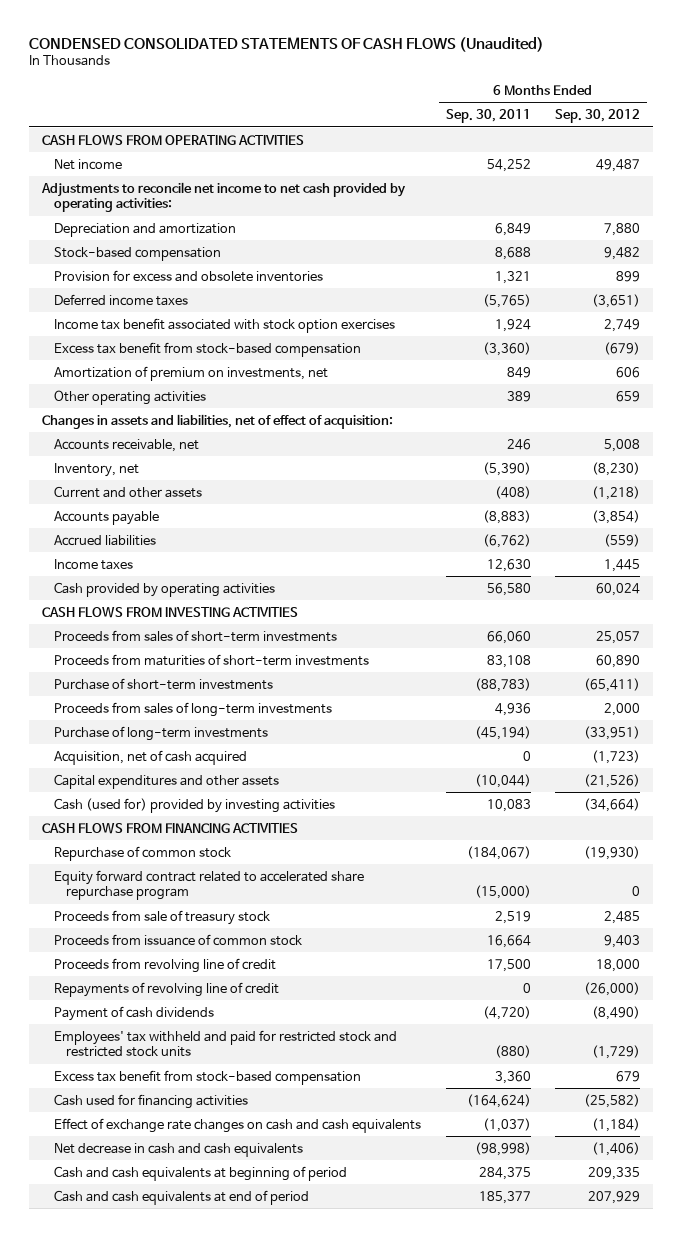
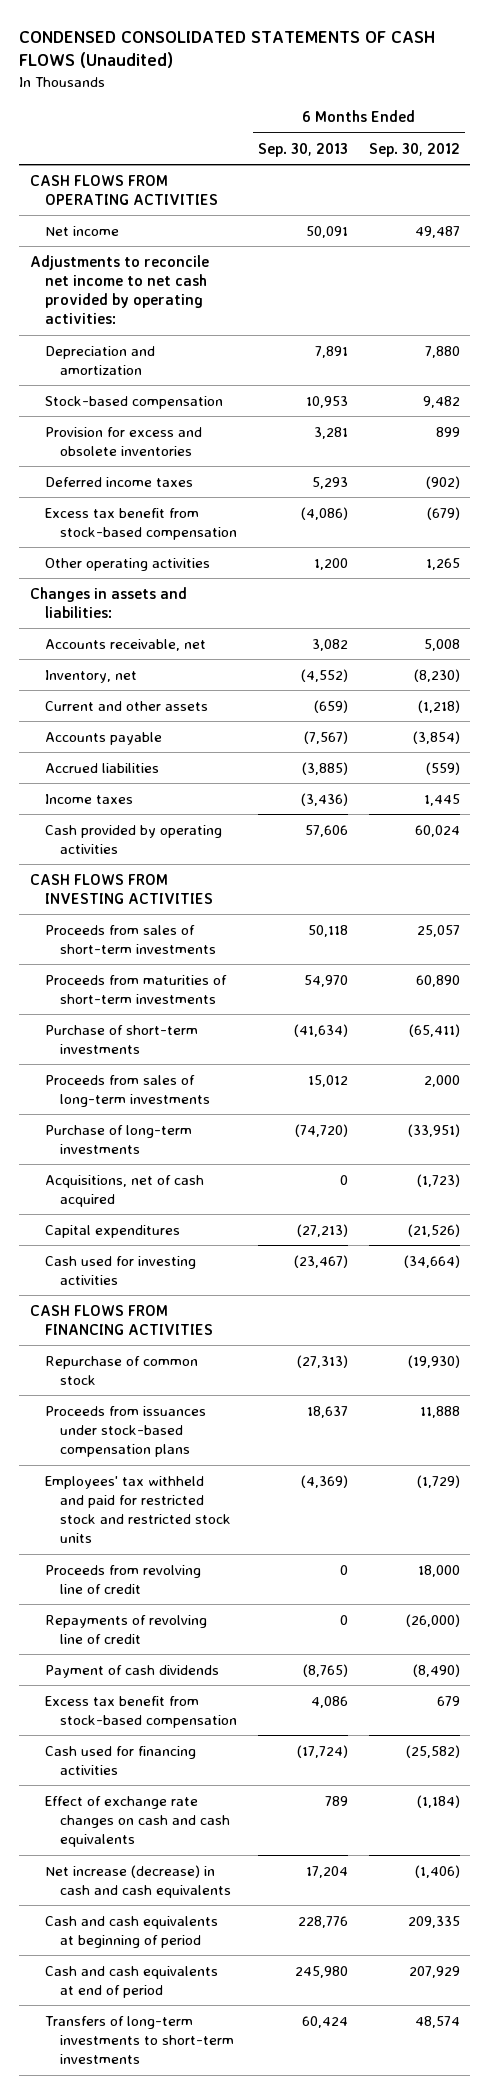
[445,109,531,124] Sep. 30, 2011 -> none
none -> [257,142,348,157] Sep. 30, 2013
[53,317,395,333] Income tax benefit associated with stock option exercises -> none
[592,293,641,308] (3,651) -> [425,475,460,489] (902)
[53,365,328,381] Amortization of premium on investments, net -> none
[616,390,641,402] 659 -> [425,557,460,570] 1,265
[41,413,393,429] Changes in assets and liabilities, net of effect of acquisition: -> [29,586,187,618] Changes in assets and liabilities:
[53,749,247,765] Acquisition, net of cash acquired -> [44,1174,204,1207] Acquisitions, net of cash acquired
[53,773,279,789] Capital expenditures and other assets -> [44,1224,180,1238] Capital expenditures
[53,797,335,813] Cash (used for) provided by investing activities -> [44,1255,196,1285] Cash used for investing activities
[53,869,364,901] Equity forward contract related to accelerated share repurchase program -> none
[53,909,270,925] Proceeds from sale of treasury stock -> none
[53,933,302,946] Proceeds from issuance of common stock -> [44,1405,206,1458] Proceeds from issuances under stock-based compensation plans
[604,934,641,948] 9,403 -> [419,1405,460,1418] 11,888
[53,1029,397,1058] Employees' tax withheld and paid for restricted stock and restricted stock units -> [44,1475,231,1544] Employees' tax withheld and paid for restricted stock and restricted stock units
[53,1142,303,1157] Net decrease in cash and cash equivalents -> [44,1864,231,1898] Net increase (decrease) in cash and cash equivalents
none -> [44,2015,234,2065] Transfers of long-term investments to short-term investments

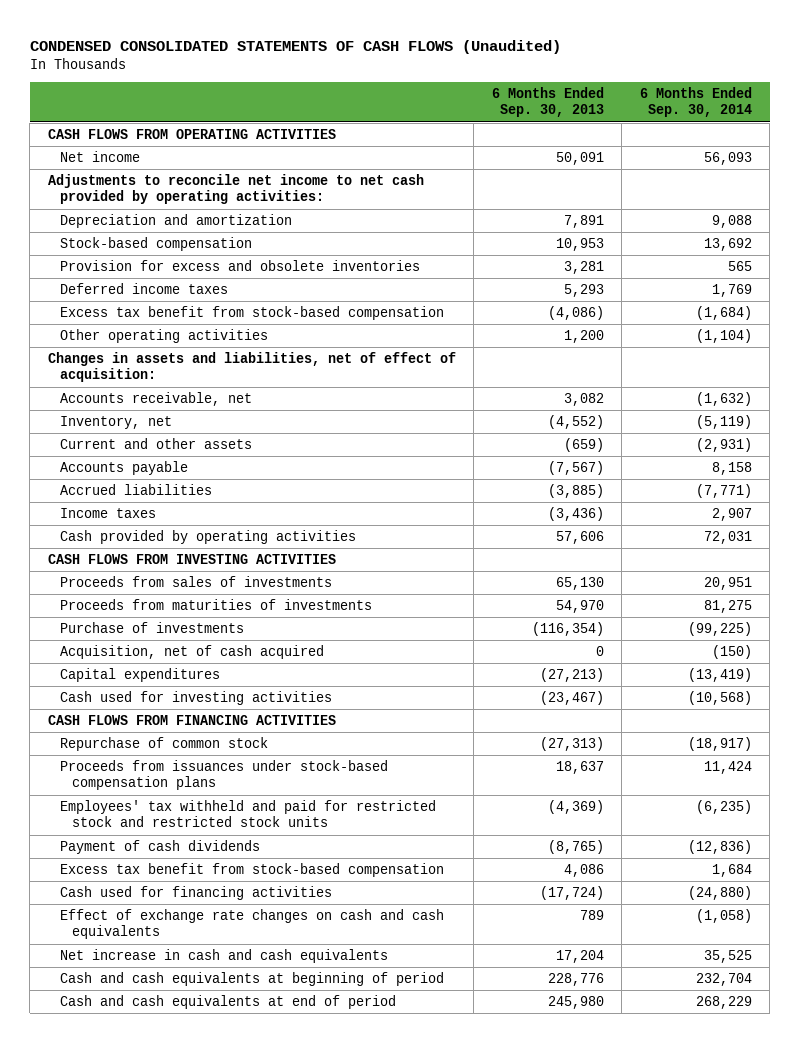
[368,142,460,157] Sep. 30, 2012 -> none
none -> [639,87,752,118] 6 Months Ended Sep. 30, 2014
[29,586,187,618] Changes in assets and liabilities: -> [47,352,456,383] Changes in assets and liabilities, net of effect of acquisition:
[44,1074,210,1107] Proceeds from sales of long-term investments -> none
[44,1124,192,1154] Purchase of long-term investments -> none
[44,924,216,954] Proceeds from sales of short-term investments -> [59,576,332,588] Proceeds from sales of investments
[307,924,348,937] 50,118 -> [555,577,604,591] 65,130
[44,974,227,1004] Proceeds from maturities of short-term investments -> [59,599,372,611] Proceeds from maturities of investments
[44,1024,198,1054] Purchase of short-term investments -> [59,622,244,634] Purchase of investments
[293,1023,348,1037] (41,634) -> [531,622,604,637] (116,354)
[44,1174,204,1207] Acquisitions, net of cash acquired -> [59,645,324,660] Acquisition, net of cash acquired
[44,1564,201,1594] Proceeds from revolving line of credit -> none
[44,1614,207,1644] Repayments of revolving line of credit -> none
[44,1864,231,1898] Net increase (decrease) in cash and cash equivalents -> [59,949,388,964] Net increase in cash and cash equivalents
[44,2015,234,2065] Transfers of long-term investments to short-term investments -> none

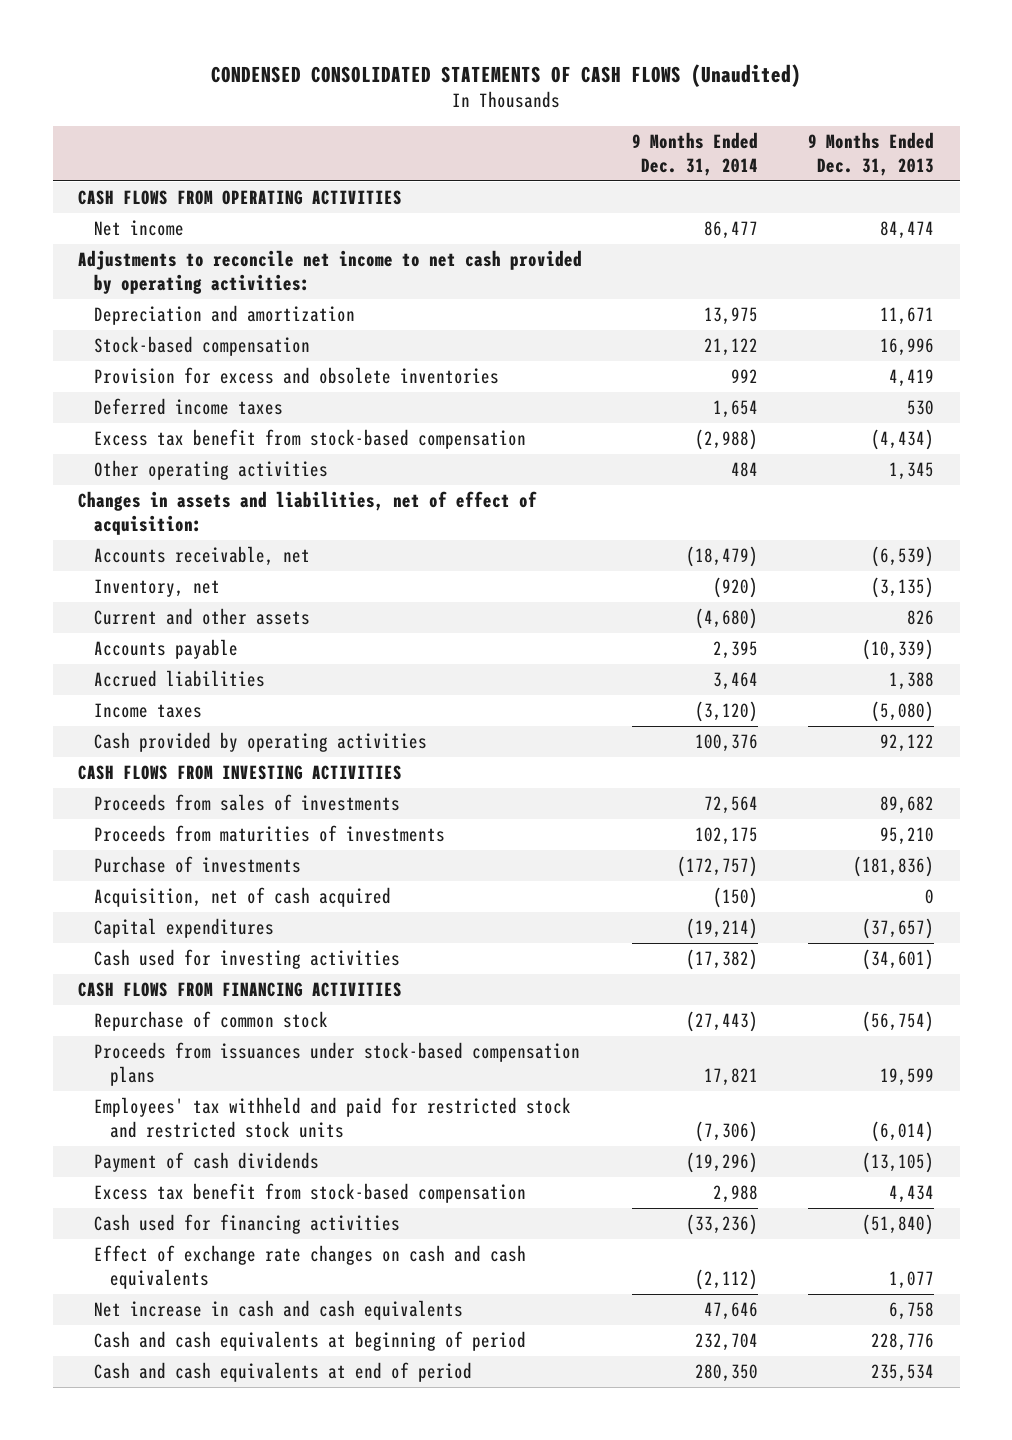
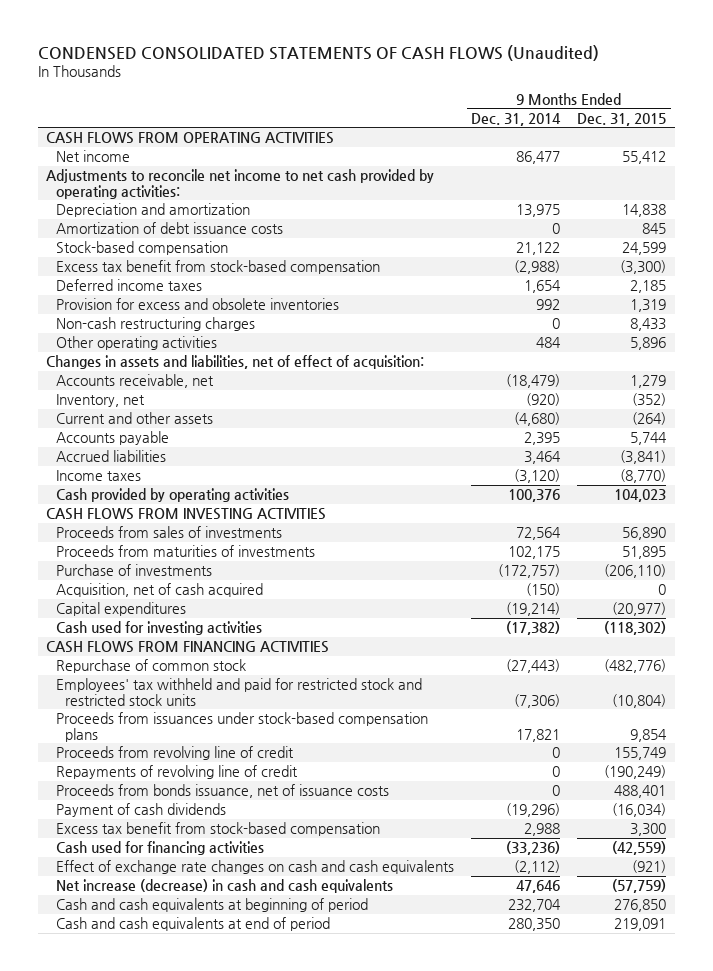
[808,132,935,176] 9 Months Ended Dec. 31, 2013 -> none
none -> [577,112,667,126] Dec. 31, 2015
none -> [55,222,283,235] Amortization of debt issuance costs
[93,398,283,416] Deferred income taxes -> [55,279,202,292] Deferred income taxes
[93,367,499,385] Provision for excess and obsolete inventories -> [55,298,339,311] Provision for excess and obsolete inventories
none -> [55,317,255,332] Non-cash restructuring charges
[93,1042,580,1086] Proceeds from issuances under stock-based compensation plans -> [55,712,428,742] Proceeds from issuances under stock-based compensation plans
none -> [55,746,294,761] Proceeds from revolving line of credit
none -> [55,765,298,780] Repayments of revolving line of credit
none -> [55,784,389,799] Proceeds from bonds issuance, net of issuance costs
[93,1300,463,1321] Net increase in cash and cash equivalents -> [55,879,393,894] Net increase (decrease) in cash and cash equivalents

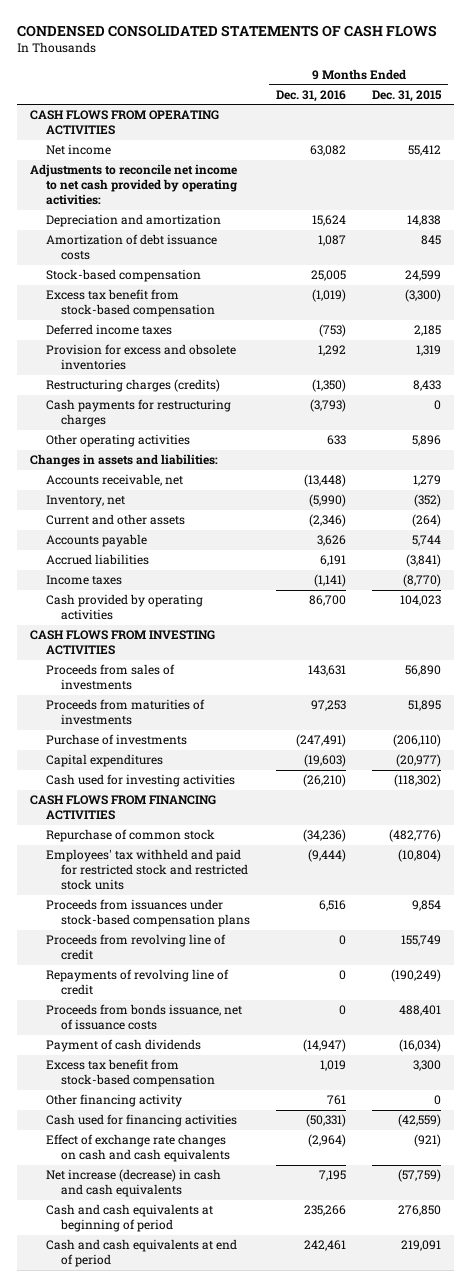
[37,45,599,62] CONDENSED CONSOLIDATED STATEMENTS OF CASH FLOWS (Unaudited) -> [17,25,438,38] CONDENSED CONSOLIDATED STATEMENTS OF CASH FLOWS
[471,112,562,126] Dec. 31, 2014 -> none
none -> [275,89,346,102] Dec. 31, 2016
[55,317,255,332] Non-cash restructuring charges -> [45,379,220,393] Restructuring charges (credits)
none -> [45,399,231,428] Cash payments for restructuring charges
[46,355,425,370] Changes in assets and liabilities, net of effect of acquisition: -> [30,454,219,468] Changes in assets and liabilities:
[55,583,263,598] Acquisition, net of cash acquired -> none
none -> [45,1094,182,1108] Other financing activity

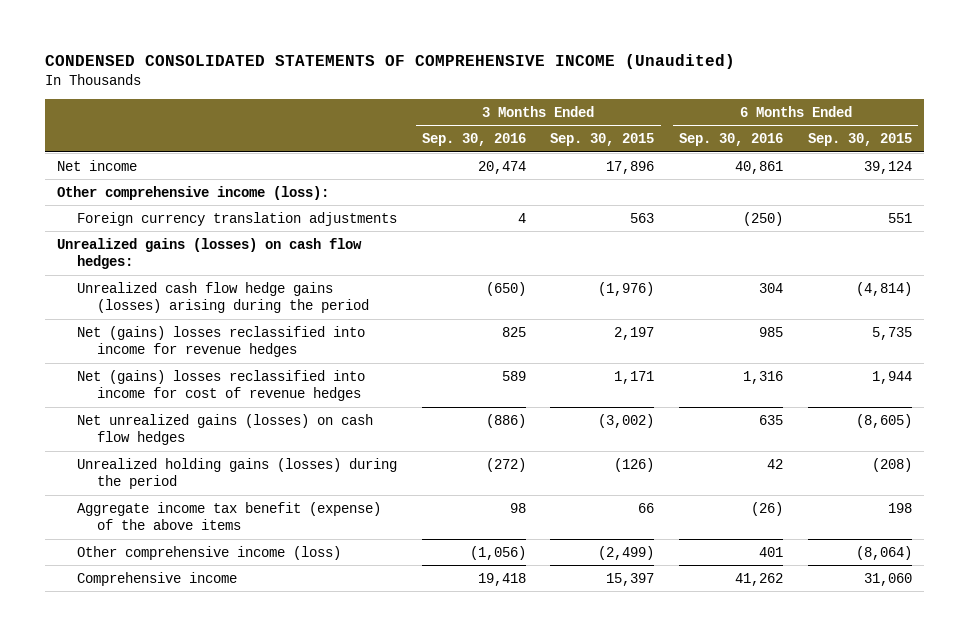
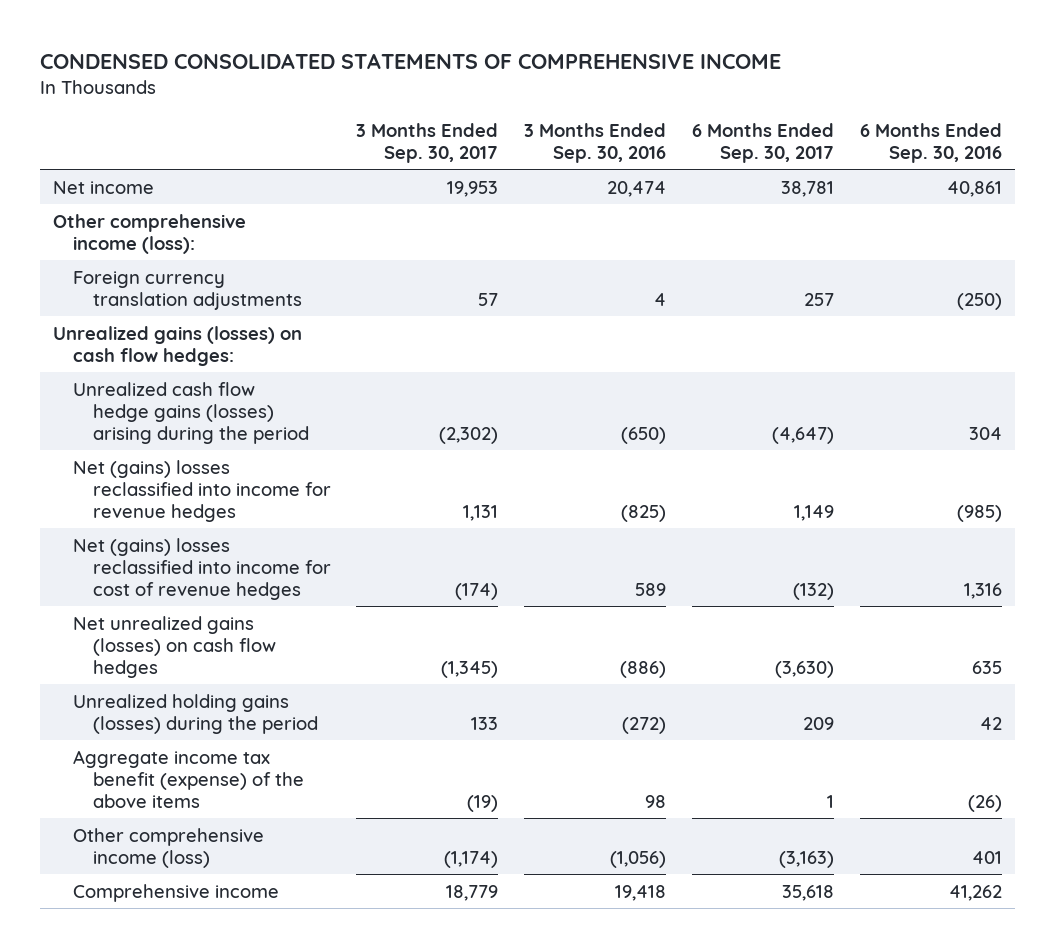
[44,54,735,70] CONDENSED CONSOLIDATED STATEMENTS OF COMPREHENSIVE INCOME (Unaudited) -> [39,53,781,70] CONDENSED CONSOLIDATED STATEMENTS OF COMPREHENSIVE INCOME
[550,133,655,147] Sep. 30, 2015 -> none
[807,133,912,147] Sep. 30, 2015 -> none
none -> [356,122,499,163] 3 Months Ended Sep. 30, 2017
none -> [692,122,835,163] 6 Months Ended Sep. 30, 2017
[501,326,526,337] 825 -> [621,504,667,522] (825)
[759,326,784,337] 985 -> [956,504,1002,522] (985)

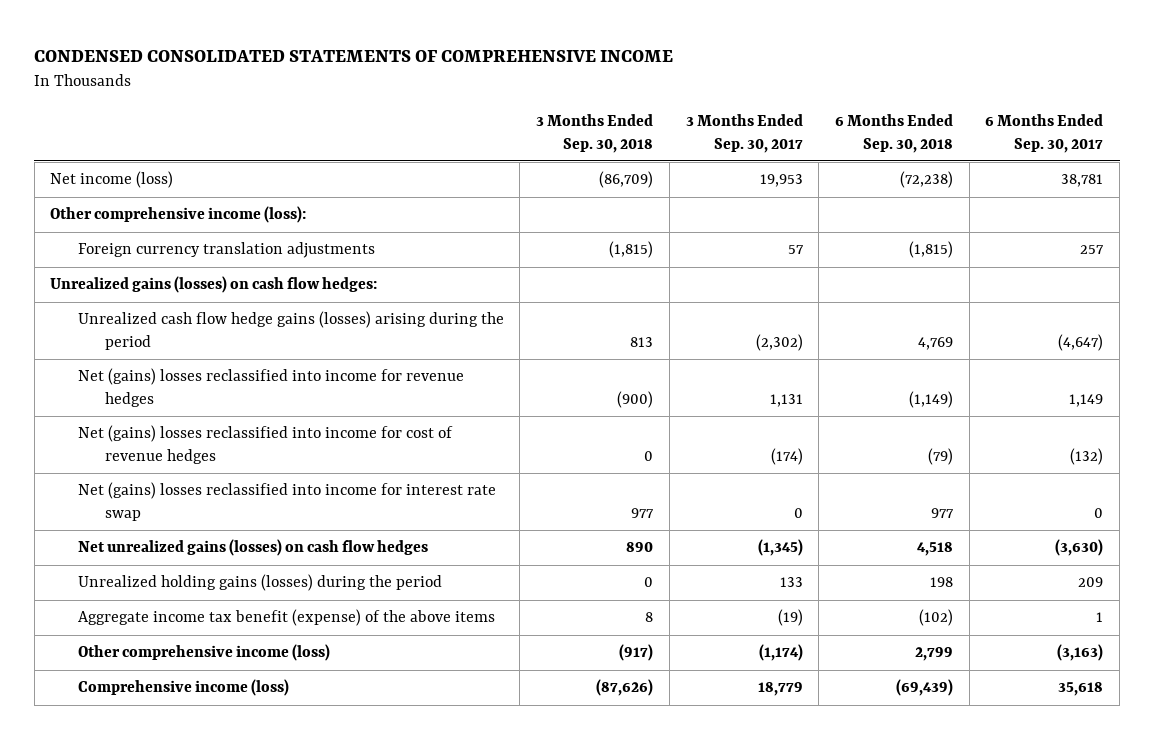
[524,122,667,163] 3 Months Ended Sep. 30, 2016 -> none
[859,122,1002,163] 6 Months Ended Sep. 30, 2016 -> none
none -> [536,114,654,153] 3 Months Ended Sep. 30, 2018
none -> [834,114,953,153] 6 Months Ended Sep. 30, 2018
[52,180,154,194] Net income -> [50,171,174,189] Net income (loss)
none -> [77,482,496,521] Net (gains) losses reclassified into income for interest rate swap
[72,883,279,902] Comprehensive income -> [77,679,289,697] Comprehensive income (loss)

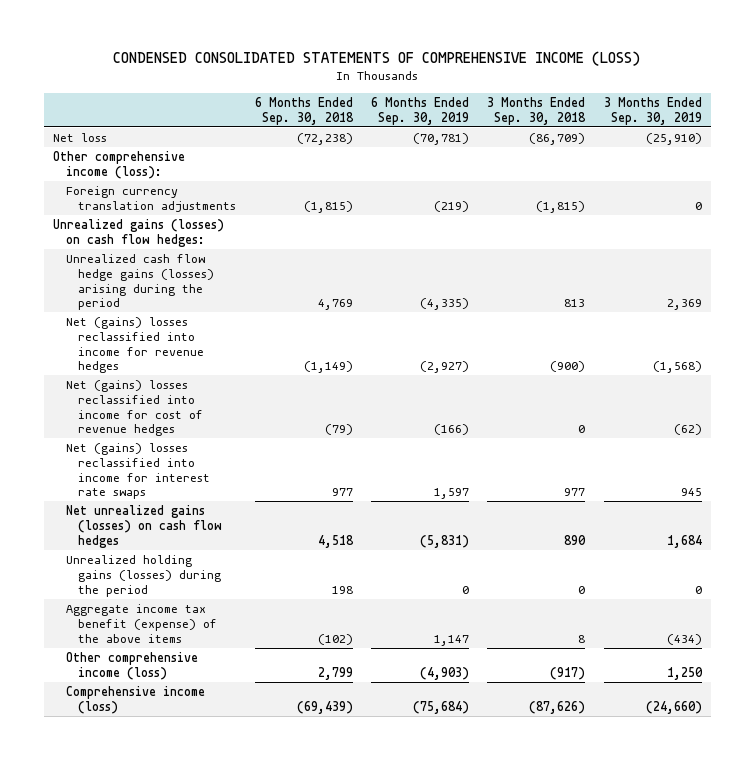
[34,49,674,62] CONDENSED CONSOLIDATED STATEMENTS OF COMPREHENSIVE INCOME -> [113,51,641,67] CONDENSED CONSOLIDATED STATEMENTS OF COMPREHENSIVE INCOME (LOSS)
[685,114,803,153] 3 Months Ended Sep. 30, 2017 -> none
[985,114,1104,153] 6 Months Ended Sep. 30, 2017 -> none
none -> [371,96,470,125] 6 Months Ended Sep. 30, 2019
none -> [603,96,702,125] 3 Months Ended Sep. 30, 2019
[50,171,174,189] Net income (loss) -> [52,132,107,142] Net loss
[77,482,496,521] Net (gains) losses reclassified into income for interest rate swap -> [65,442,211,500] Net (gains) losses reclassified into income for interest rate swaps

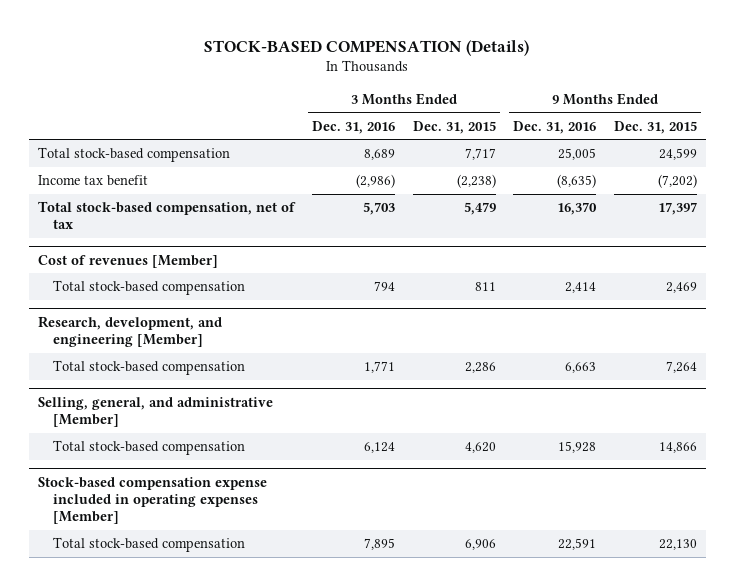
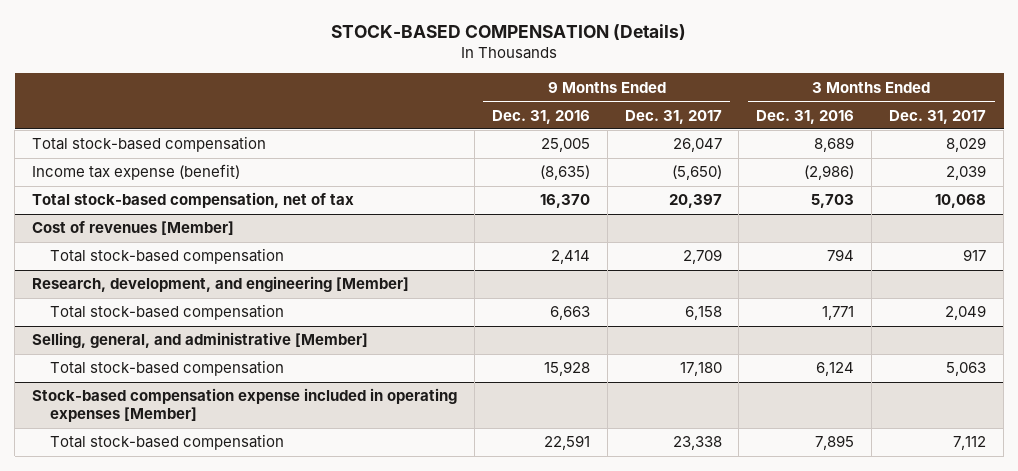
[412,120,496,134] Dec. 31, 2015 -> none
[613,120,697,134] Dec. 31, 2015 -> none
none -> [624,109,722,124] Dec. 31, 2017
none -> [889,109,987,124] Dec. 31, 2017
[37,175,148,187] Income tax benefit -> [31,164,240,181] Income tax expense (benefit)

